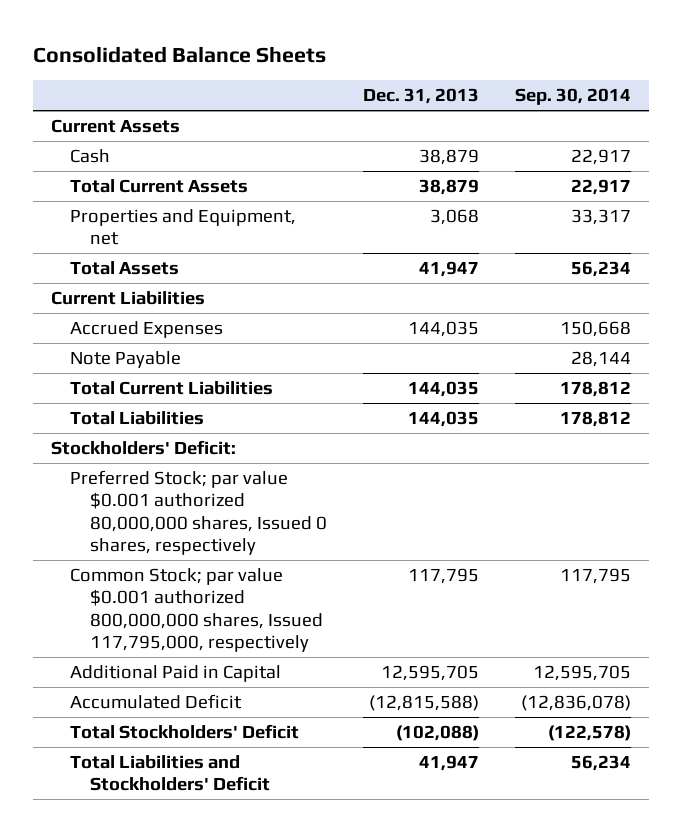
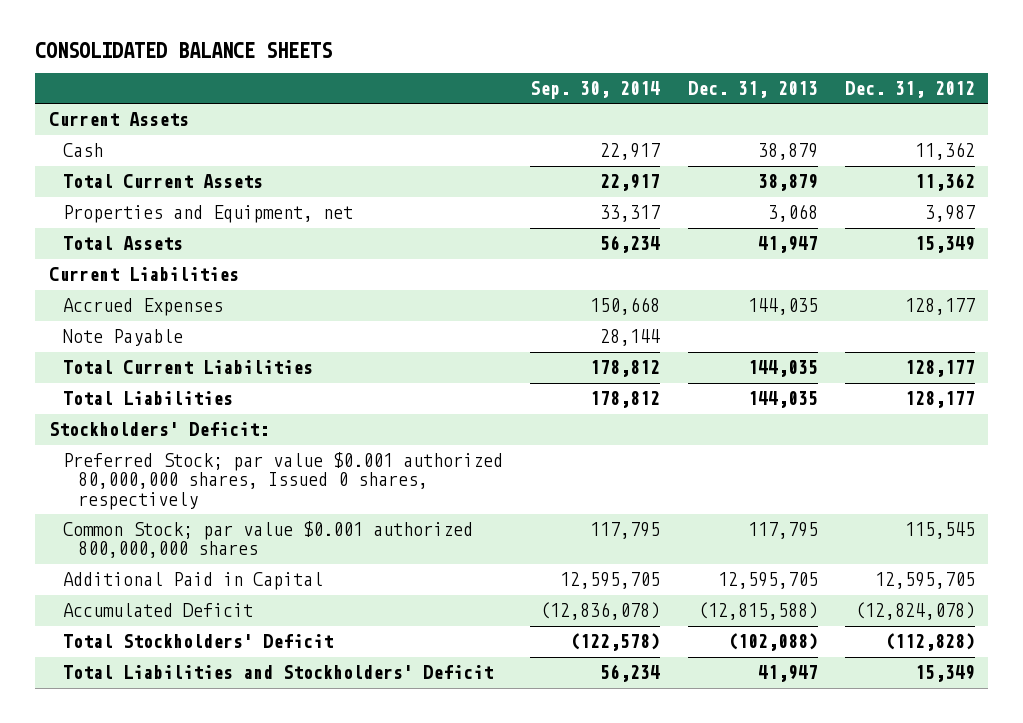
[32,45,326,63] Consolidated Balance Sheets -> [34,41,332,58] CONSOLIDATED BALANCE SHEETS
none -> [844,80,975,98] Dec. 31, 2012
[70,567,324,653] Common Stock; par value $0.001 authorized 800,000,000 shares, Issued 117,795,000, respectively -> [63,521,474,559] Common Stock; par value $0.001 authorized 800,000,000 shares

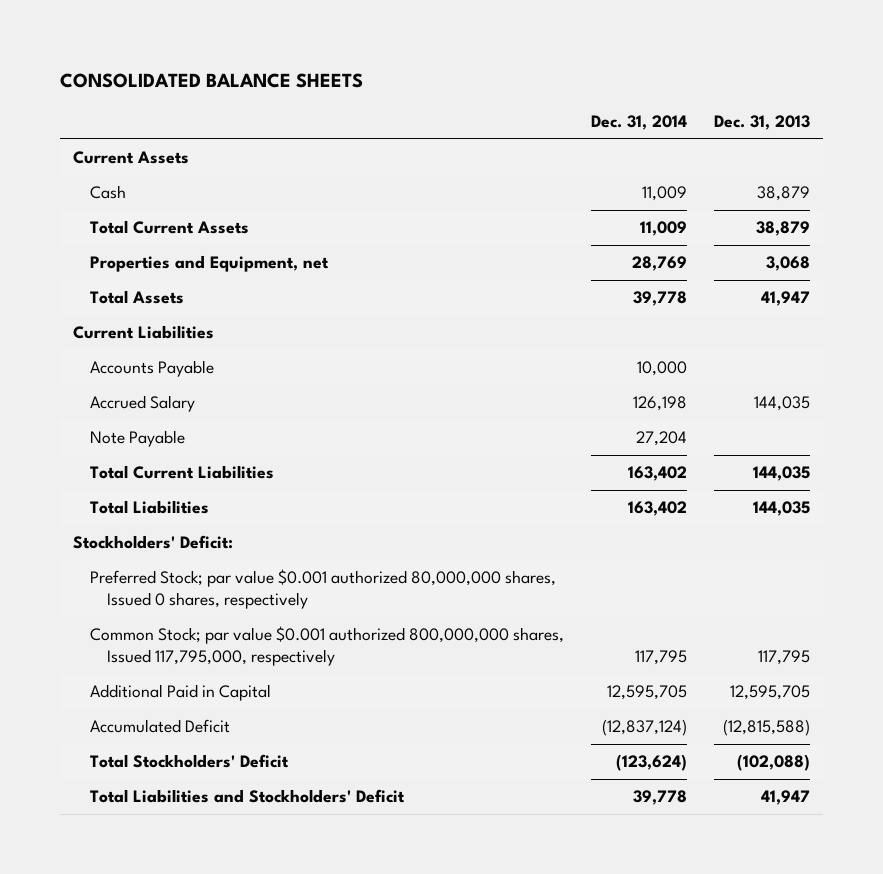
[530,80,661,99] Sep. 30, 2014 -> none
[844,80,975,98] Dec. 31, 2012 -> none
none -> [591,114,688,130] Dec. 31, 2014
none -> [90,360,215,378] Accounts Payable
[63,298,224,317] Accrued Expenses -> [90,395,196,413] Accrued Salary
[63,521,474,559] Common Stock; par value $0.001 authorized 800,000,000 shares -> [90,626,565,667] Common Stock; par value $0.001 authorized 800,000,000 shares, Issued 117,795,000, respectively

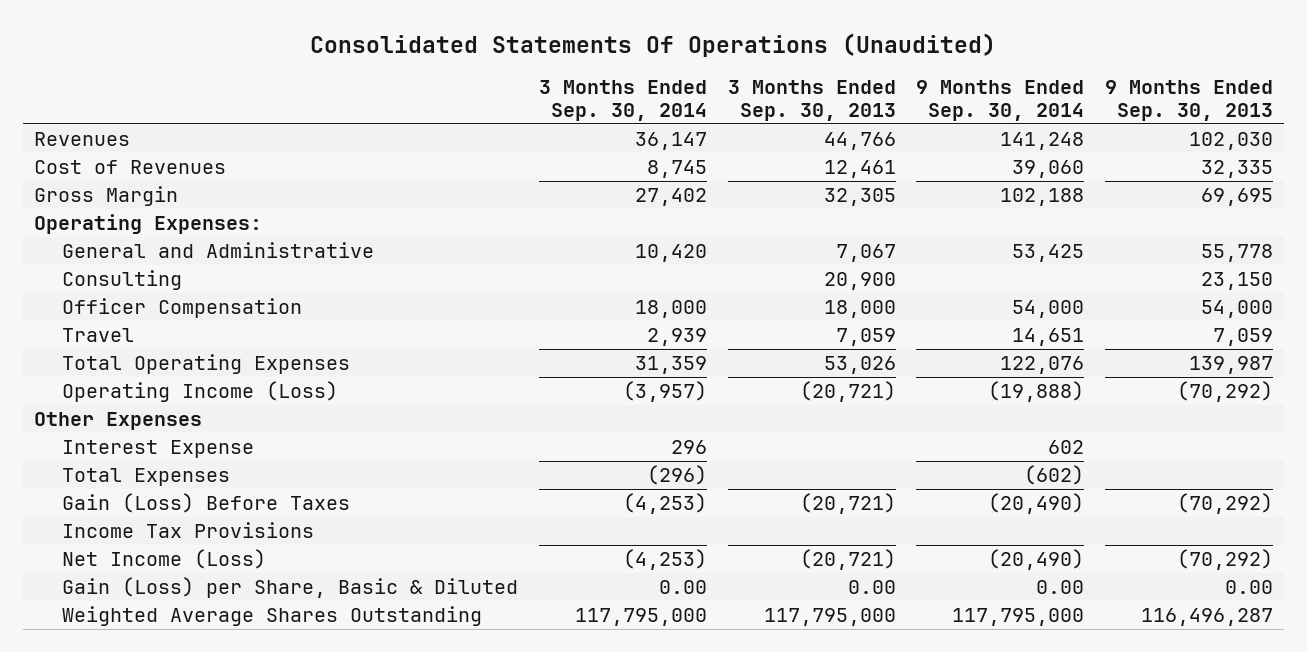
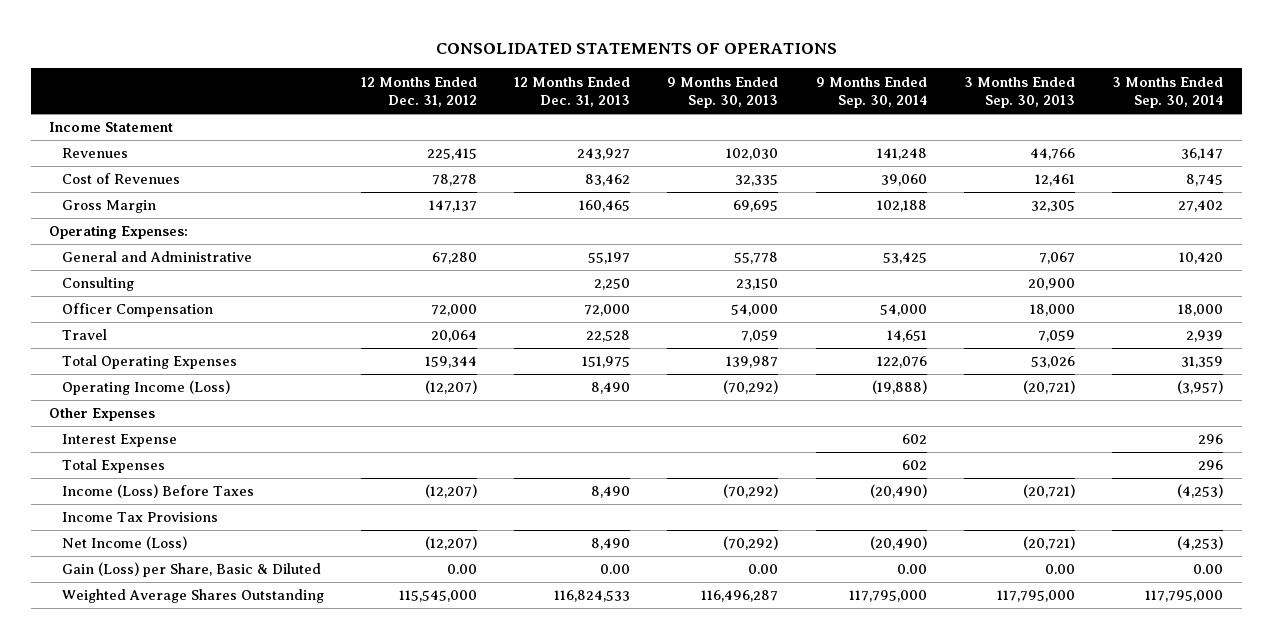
[310,33,997,58] Consolidated Statements Of Operations (Unaudited) -> [436,42,838,54] CONSOLIDATED STATEMENTS OF OPERATIONS
none -> [361,76,478,108] 12 Months Ended Dec. 31, 2012
none -> [514,76,631,108] 12 Months Ended Dec. 31, 2013
none -> [49,122,174,133] Income Statement
[646,465,707,486] (296) -> [1197,460,1223,471] 296
[1024,465,1085,486] (602) -> [901,460,927,471] 602
[61,493,350,514] Gain (Loss) Before Taxes -> [61,484,254,499] Income (Loss) Before Taxes

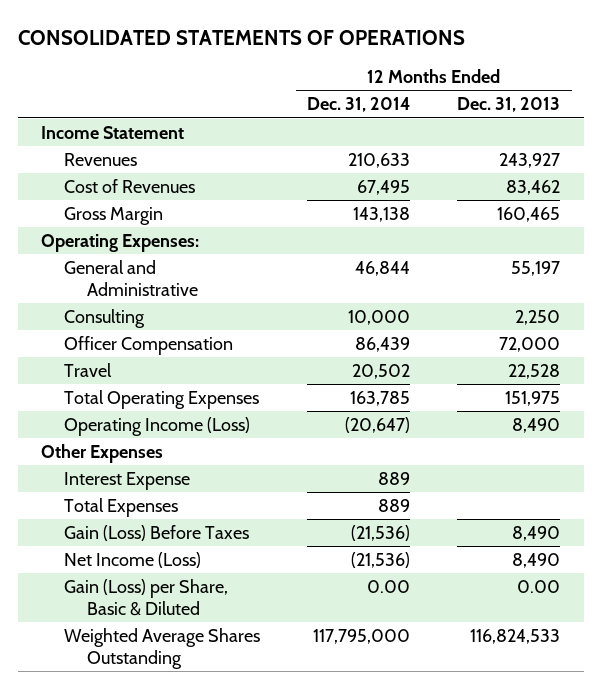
[361,76,478,108] 12 Months Ended Dec. 31, 2012 -> none
[667,76,779,109] 9 Months Ended Sep. 30, 2013 -> none
[815,76,927,109] 9 Months Ended Sep. 30, 2014 -> none
[963,76,1075,109] 3 Months Ended Sep. 30, 2013 -> none
[1111,76,1223,109] 3 Months Ended Sep. 30, 2014 -> none
none -> [307,97,411,113] Dec. 31, 2014
[61,512,218,523] Income Tax Provisions -> none
[61,484,254,499] Income (Loss) Before Taxes -> [64,524,250,541] Gain (Loss) Before Taxes

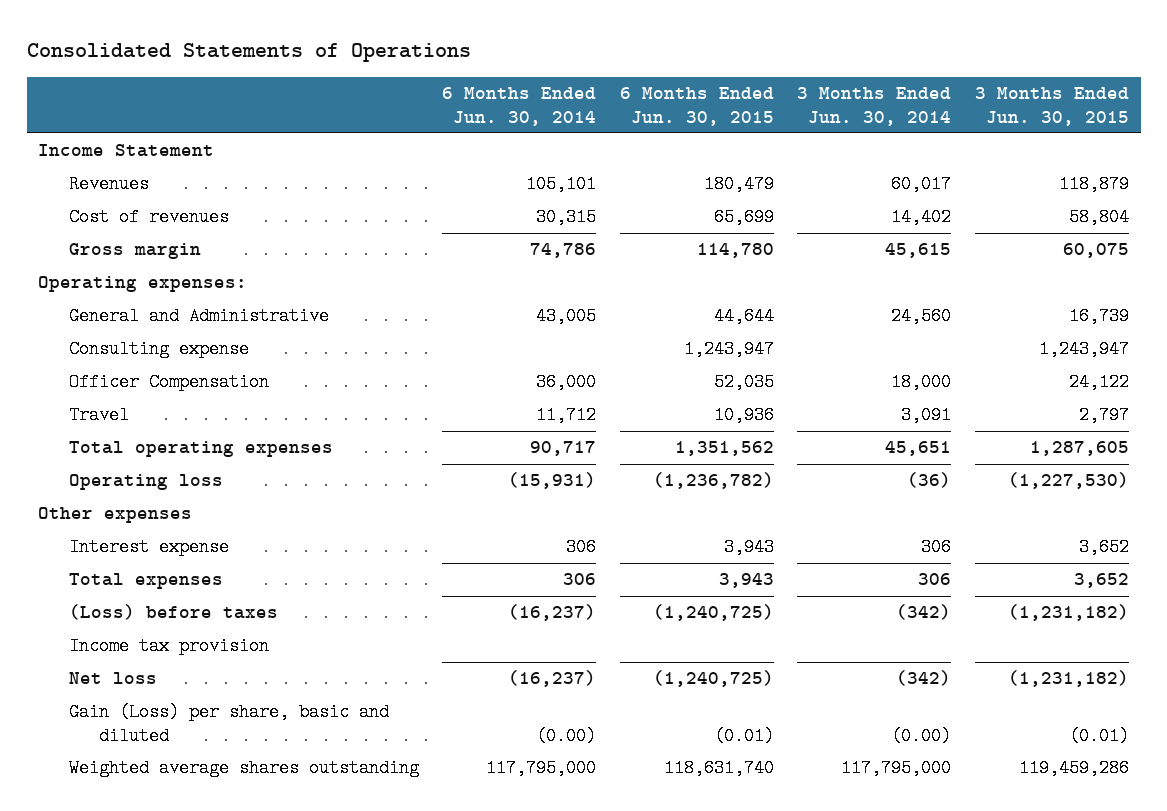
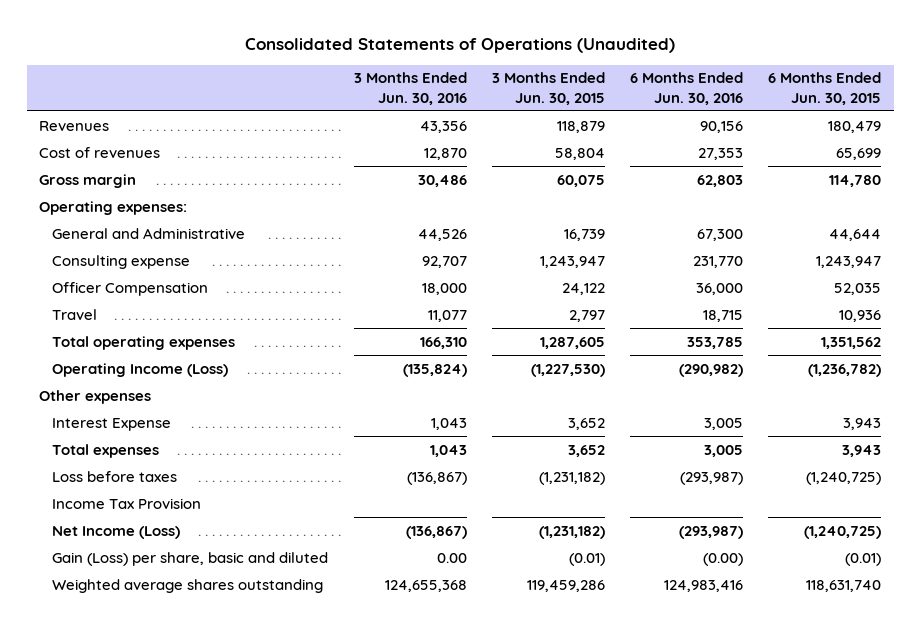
[26,43,471,63] Consolidated Statements of Operations -> [245,37,676,53] Consolidated Statements of Operations (Unaudited)
[442,87,597,126] 6 Months Ended Jun. 30, 2014 -> none
[797,87,952,126] 3 Months Ended Jun. 30, 2014 -> none
none -> [353,72,467,105] 3 Months Ended Jun. 30, 2016
none -> [629,72,743,105] 6 Months Ended Jun. 30, 2016
[38,144,215,158] Income Statement -> none
[68,474,223,491] Operating loss -> [52,362,229,377] Operating Income (Loss)
[68,538,229,557] Interest expense -> [52,417,172,431] Interest Expense
[68,604,278,621] (Loss) before taxes -> [52,470,178,482] Loss before taxes
[68,637,269,656] Income tax provision -> [52,497,202,509] Income Tax Provision
[68,672,157,685] Net loss -> [52,525,181,539] Net Income (Loss)

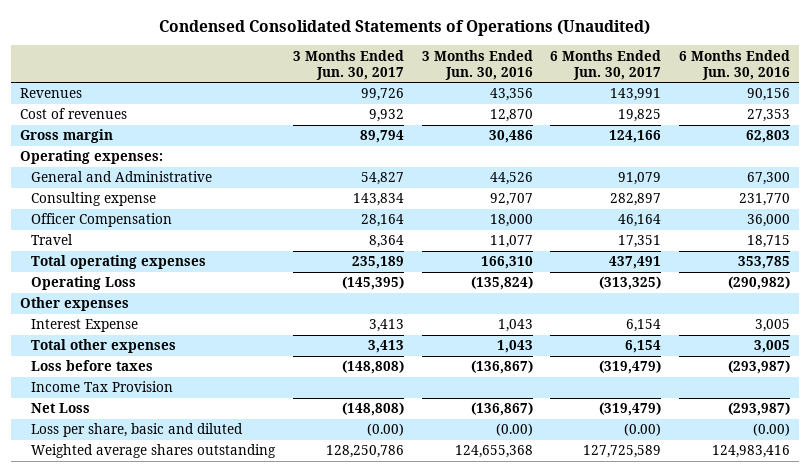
[245,37,676,53] Consolidated Statements of Operations (Unaudited) -> [159,19,651,36] Condensed Consolidated Statements of Operations (Unaudited)
[491,72,605,105] 3 Months Ended Jun. 30, 2015 -> none
[767,72,881,105] 6 Months Ended Jun. 30, 2015 -> none
none -> [292,49,404,80] 3 Months Ended Jun. 30, 2017
none -> [550,49,662,80] 6 Months Ended Jun. 30, 2017
[52,362,229,377] Operating Income (Loss) -> [30,276,136,291] Operating Loss
[52,443,160,458] Total expenses -> [30,339,176,354] Total other expenses
[52,525,181,539] Net Income (Loss) -> [30,403,90,414] Net Loss
[52,551,329,566] Gain (Loss) per share, basic and diluted -> [30,423,243,438] Loss per share, basic and diluted
[436,552,467,563] 0.00 -> [495,423,533,437] (0.00)

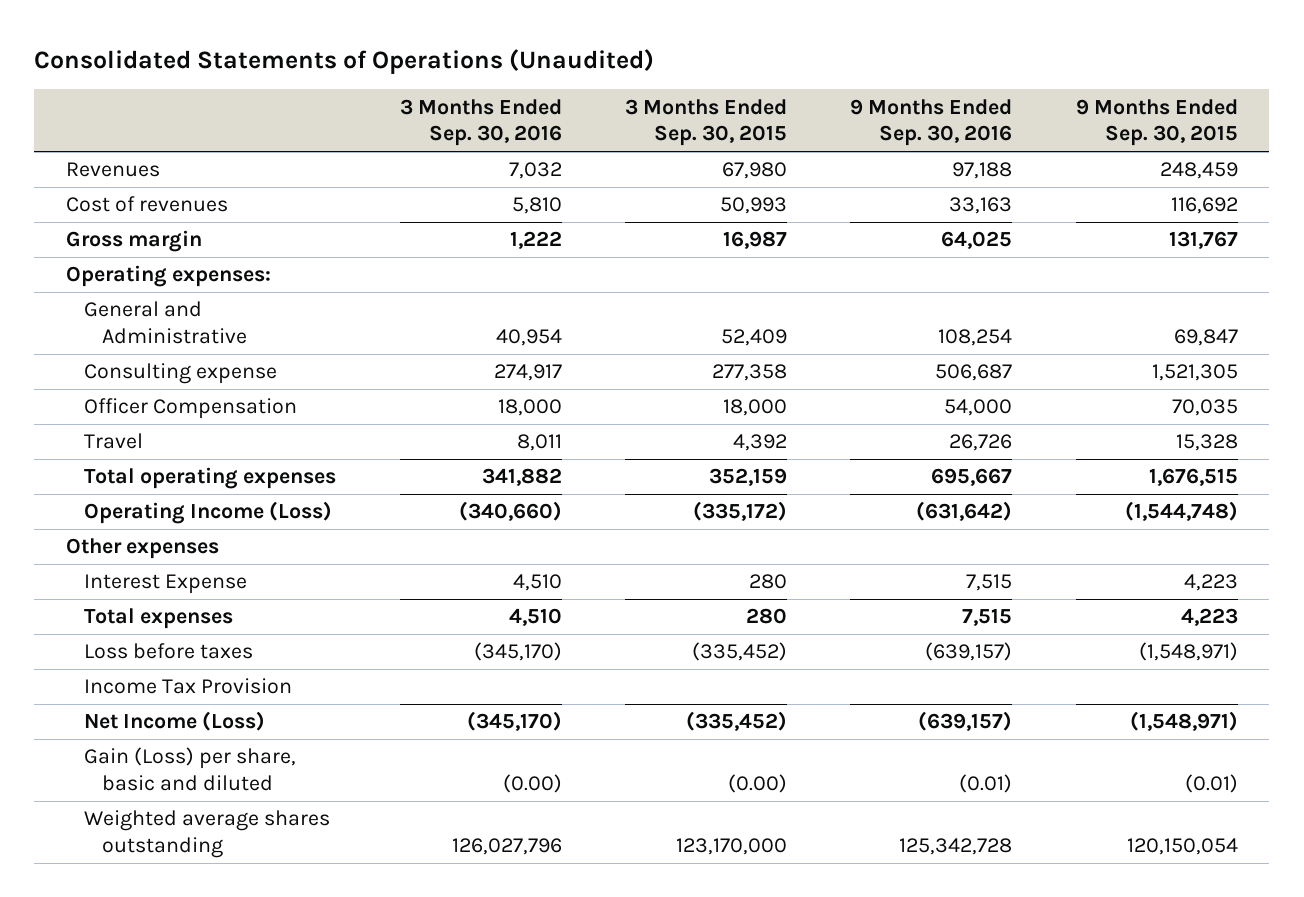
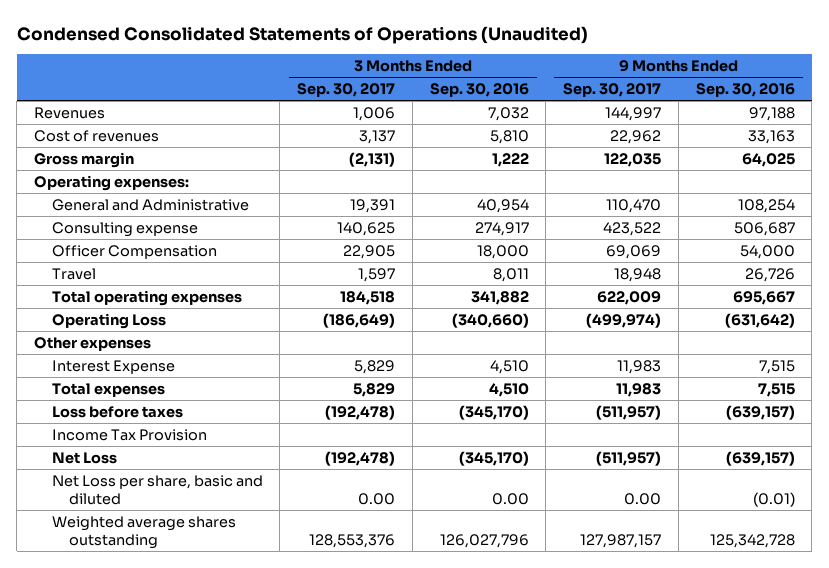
[34,48,655,74] Consolidated Statements of Operations (Unaudited) -> [16,25,588,44] Condensed Consolidated Statements of Operations (Unaudited)
[624,98,787,147] 3 Months Ended Sep. 30, 2015 -> none
[1075,98,1238,147] 9 Months Ended Sep. 30, 2015 -> none
none -> [297,83,396,98] Sep. 30, 2017
none -> [563,83,662,98] Sep. 30, 2017
[84,501,333,525] Operating Income (Loss) -> [51,312,166,329] Operating Loss
[84,711,266,732] Net Income (Loss) -> [51,451,117,464] Net Loss
[84,747,297,791] Gain (Loss) per share, basic and diluted -> [51,474,263,505] Net Loss per share, basic and diluted
[502,773,562,793] (0.00) -> [491,492,529,505] 0.00

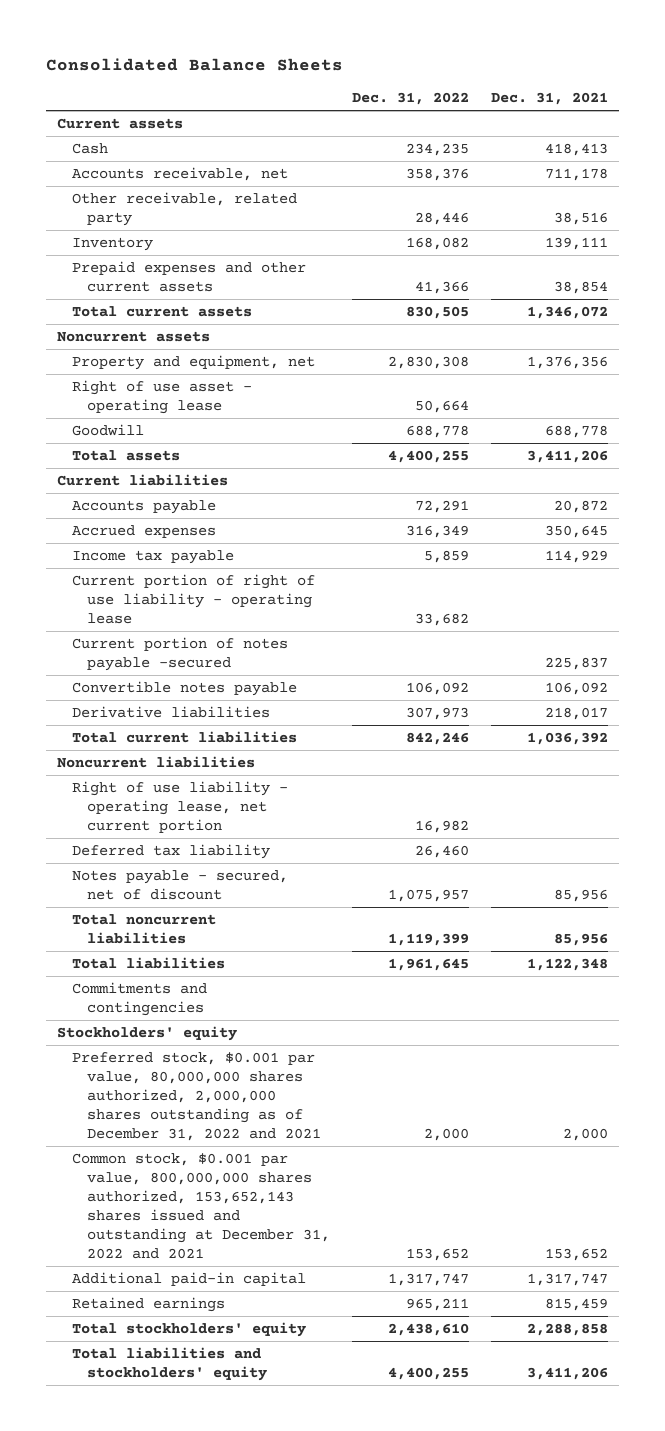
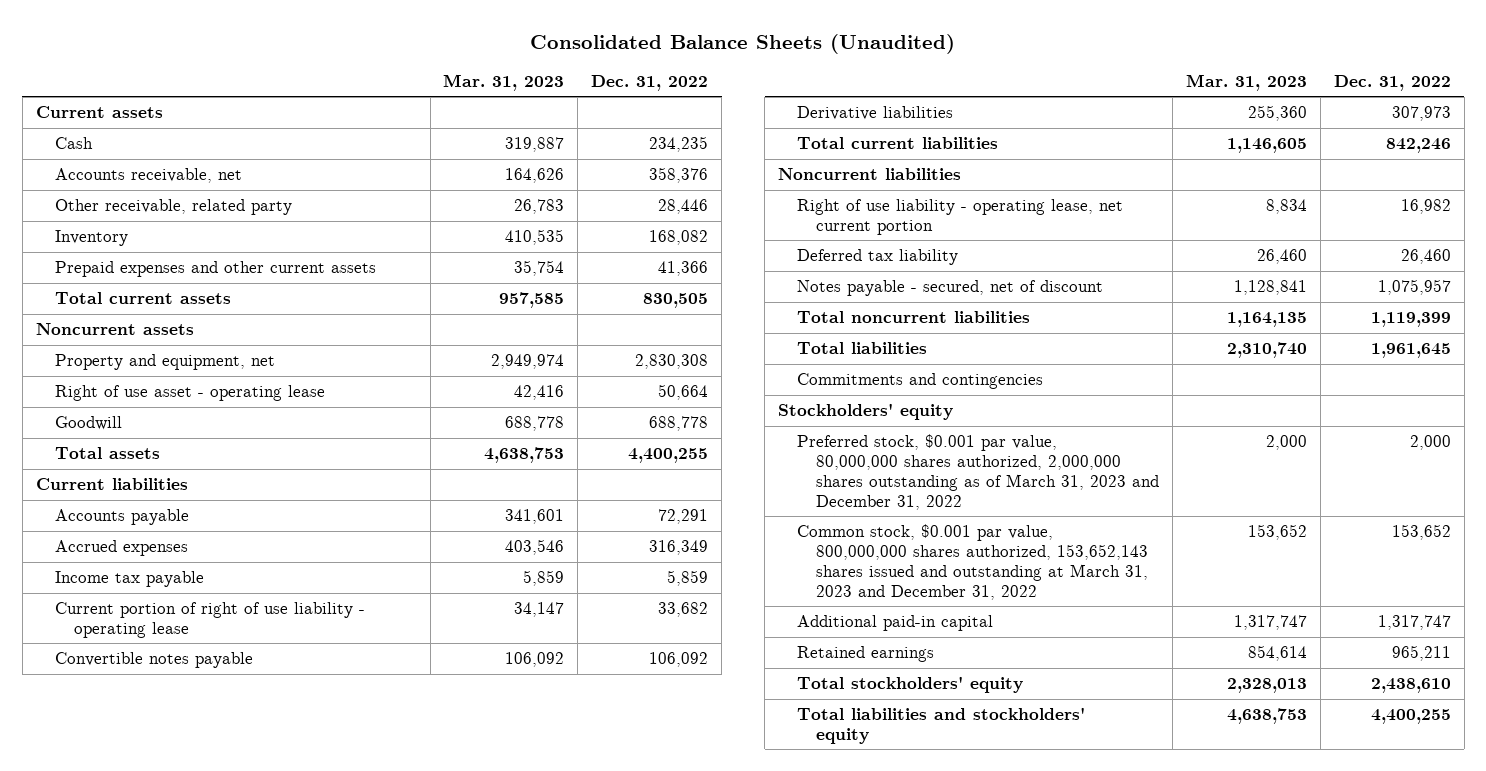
[46,57,344,71] Consolidated Balance Sheets -> [530,33,956,54] Consolidated Balance Sheets (Unaudited)
[490,92,608,106] Dec. 31, 2021 -> none
none -> [443,73,565,91] Mar. 31, 2023
[71,637,288,671] Current portion of notes payable -secured -> none
[71,1052,321,1141] Preferred stock, $0.001 par value, 80,000,000 shares authorized, 2,000,000 shares outstanding as of December 31, 2022 and 2021 -> [797,434,1159,510] Preferred stock, $0.001 par value, 80,000,000 shares authorized, 2,000,000 shares outstanding as of March 31, 2023 and December 31, 2022
[71,1153,330,1259] Common stock, $0.001 par value, 800,000,000 shares authorized, 153,652,143 shares issued and outstanding at December 31, 2022 and 2021 -> [797,524,1148,600] Common stock, $0.001 par value, 800,000,000 shares authorized, 153,652,143 shares issued and outstanding at March 31, 2023 and December 31, 2022

